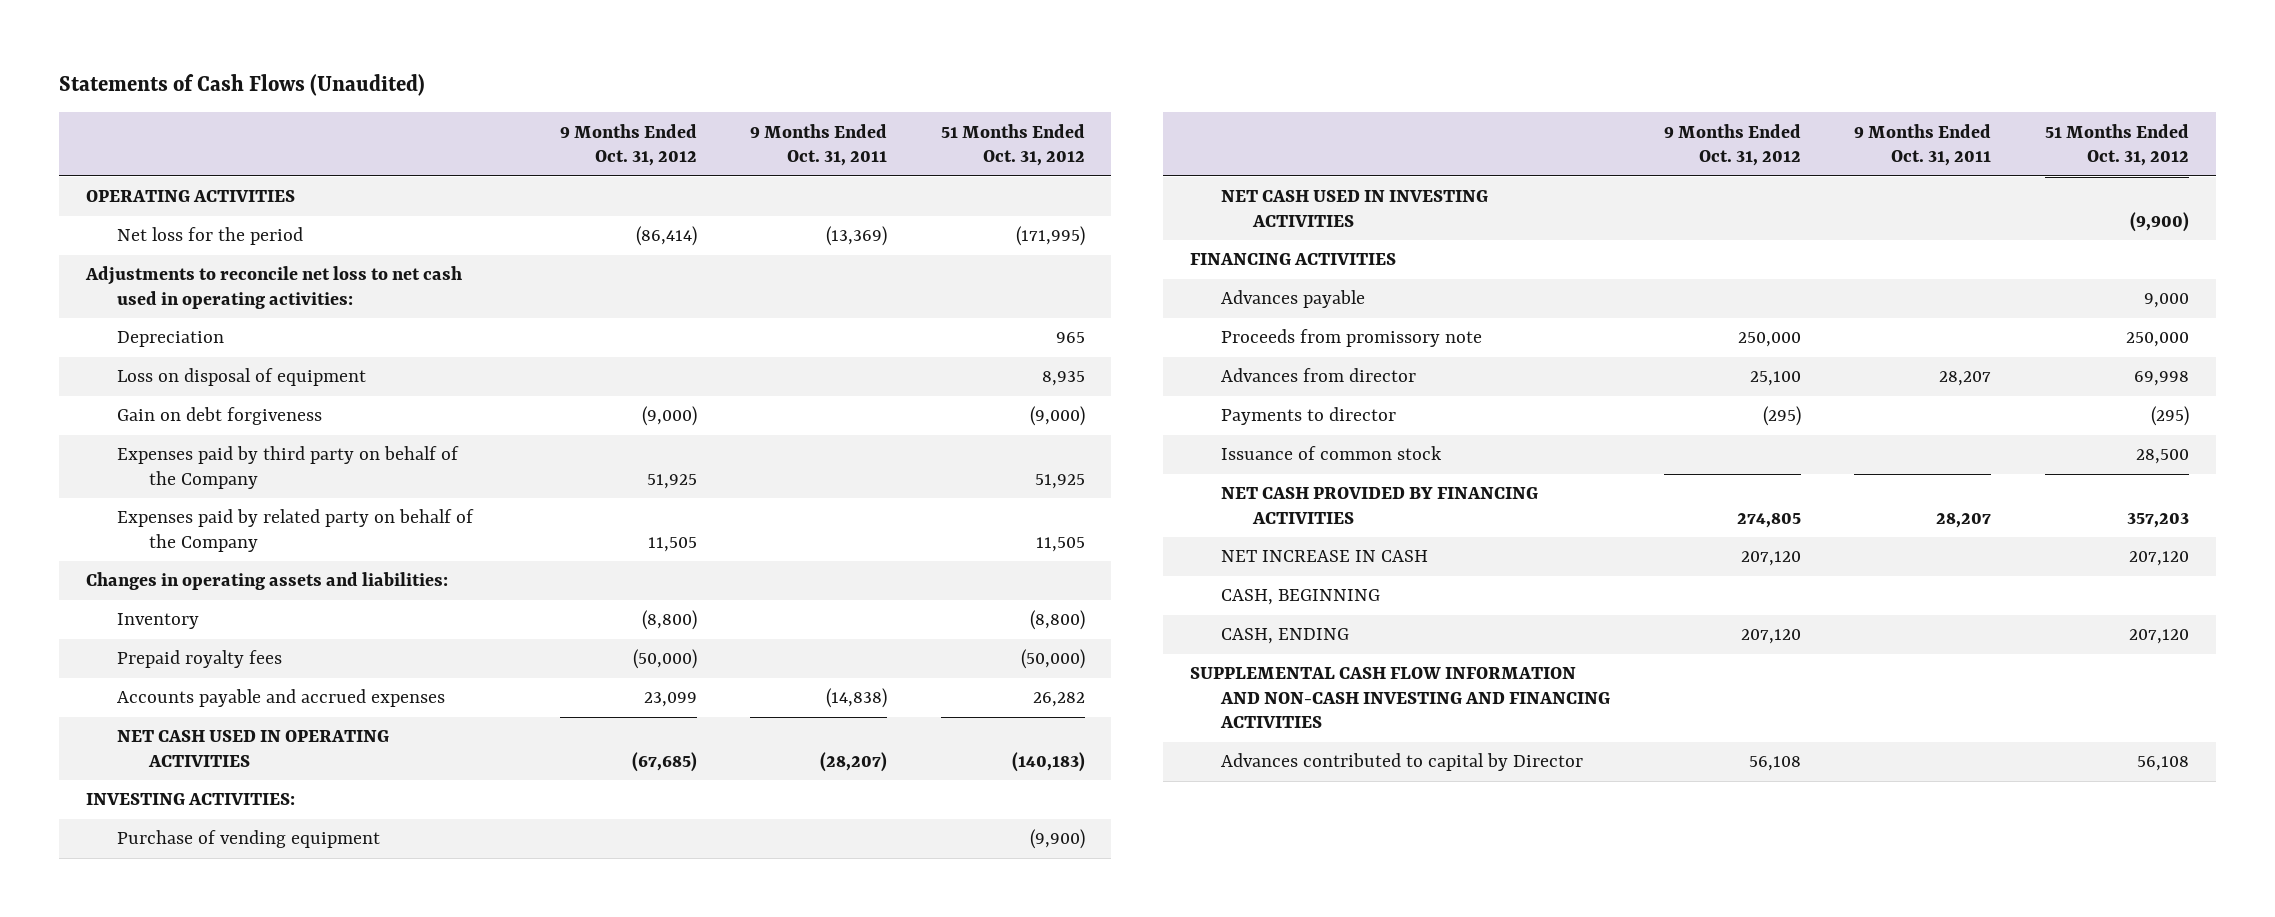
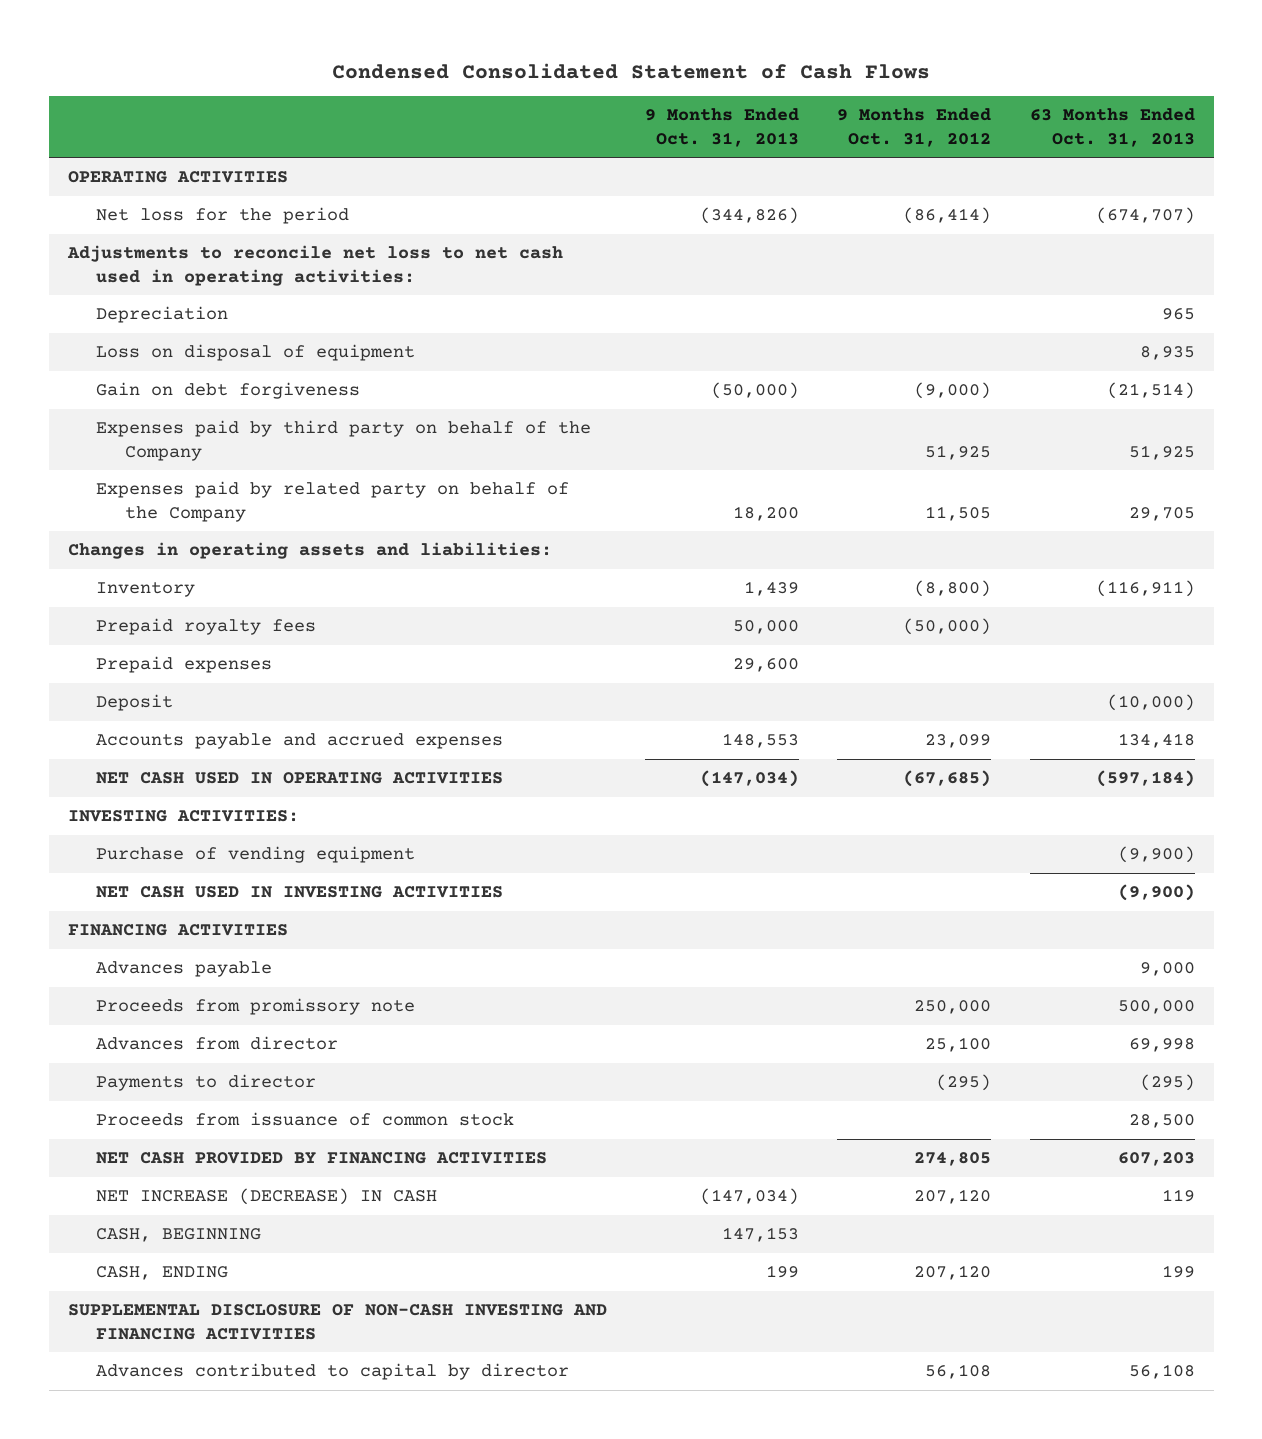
[58,74,425,97] Statements of Cash Flows (Unaudited) -> [332,62,931,79] Condensed Consolidated Statement of Cash Flows
[750,123,888,166] 9 Months Ended Oct. 31, 2011 -> none
[940,123,1085,166] 51 Months Ended Oct. 31, 2012 -> none
none -> [645,108,800,147] 9 Months Ended Oct. 31, 2013
none -> [1029,108,1195,147] 63 Months Ended Oct. 31, 2013
none -> [96,656,273,674] Prepaid expenses
none -> [96,694,174,712] Deposit
[1221,446,1443,461] Issuance of common stock -> [96,1112,515,1127] Proceeds from issuance of common stock
[1221,550,1429,563] NET INCREASE IN CASH -> [96,1188,438,1206] NET INCREASE (DECREASE) IN CASH
[1190,667,1611,729] SUPPLEMENTAL CASH FLOW INFORMATION AND NON-CASH INVESTING AND FINANCING ACTIVITIES -> [67,1304,607,1340] SUPPLEMENTAL DISCLOSURE OF NON-CASH INVESTING AND FINANCING ACTIVITIES
[1221,753,1584,772] Advances contributed to capital by Director -> [96,1363,570,1381] Advances contributed to capital by director

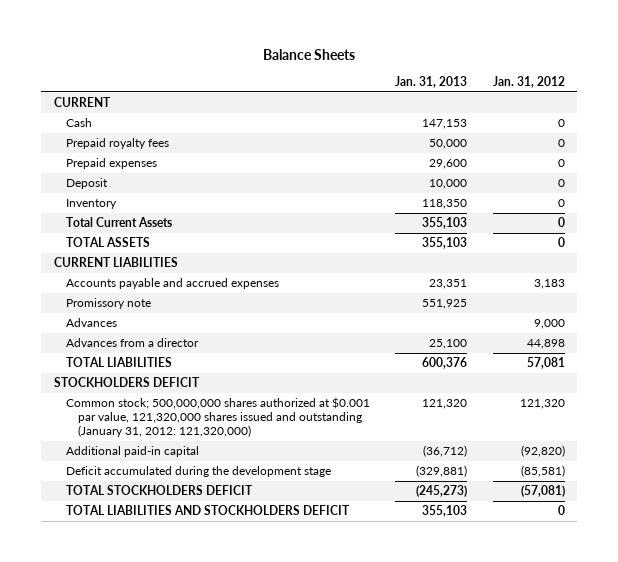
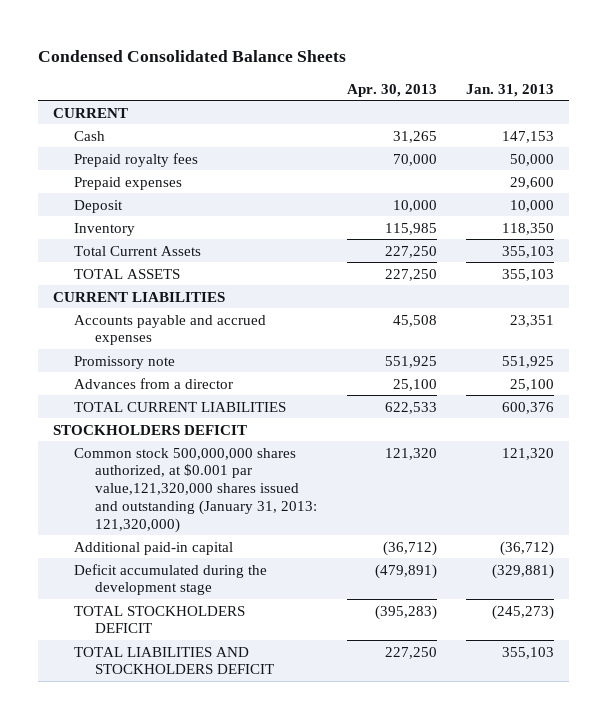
[263,48,356,60] Balance Sheets -> [38,50,347,63] Condensed Consolidated Balance Sheets
[492,76,565,89] Jan. 31, 2012 -> none
none -> [346,83,437,97] Apr. 30, 2013
[65,318,117,328] Advances -> none
[65,357,172,368] TOTAL LIABILITIES -> [74,401,287,412] TOTAL CURRENT LIABILITIES
[65,397,370,438] Common stock; 500,000,000 shares authorized at $0.001 par value, 121,320,000 shares issued and outstanding (January 31, 2012: 121,320,000) -> [74,447,318,533] Common stock 500,000,000 shares authorized, at $0.001 par value,121,320,000 shares issued and outstanding (January 31, 2013: 121,320,000)

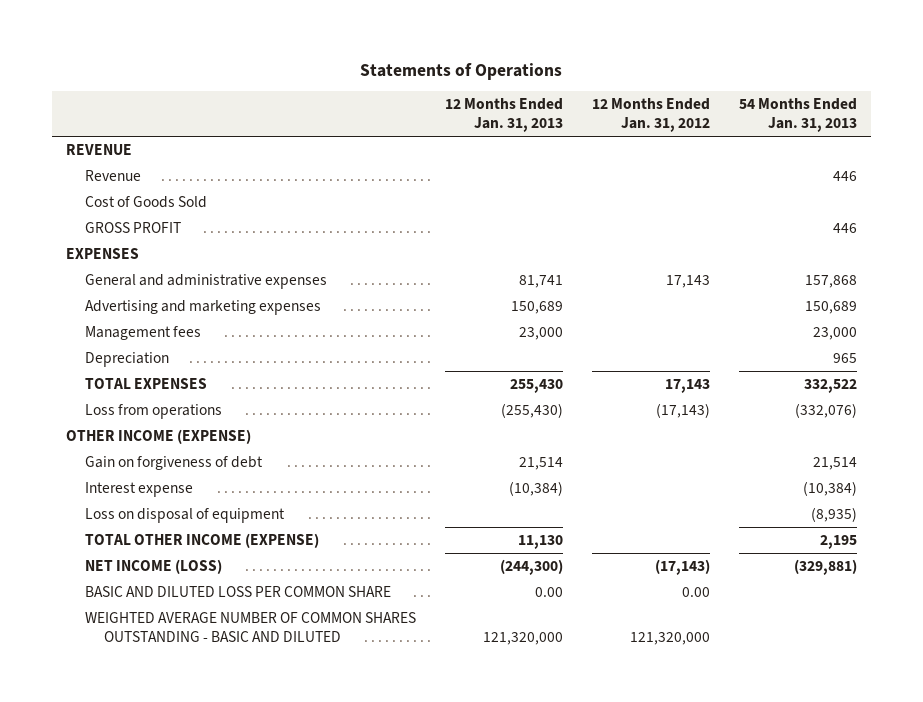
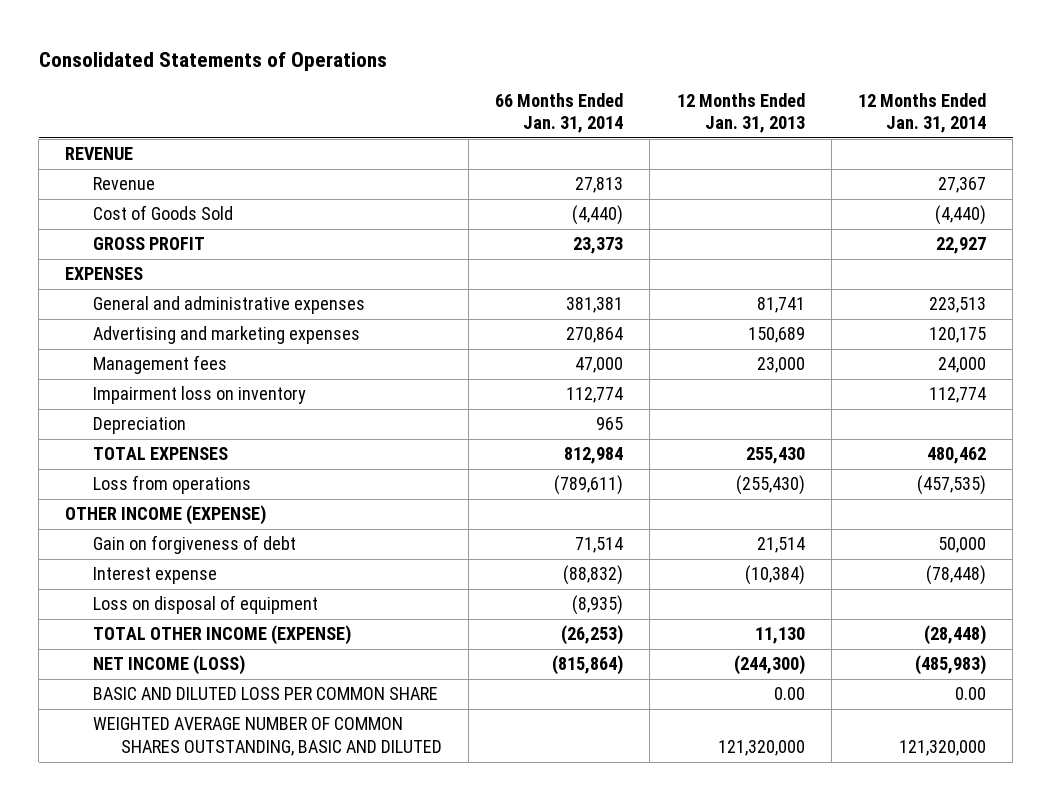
[360,62,563,80] Statements of Operations -> [38,51,387,71] Consolidated Statements of Operations
[591,97,710,133] 12 Months Ended Jan. 31, 2012 -> none
[738,97,857,133] 54 Months Ended Jan. 31, 2013 -> none
none -> [495,92,624,134] 66 Months Ended Jan. 31, 2014
none -> [858,92,987,134] 12 Months Ended Jan. 31, 2014
none -> [93,386,307,405] Impairment loss on inventory
[85,611,417,643] WEIGHTED AVERAGE NUMBER OF COMMON SHARES OUTSTANDING - BASIC AND DILUTED -> [93,717,442,757] WEIGHTED AVERAGE NUMBER OF COMMON SHARES OUTSTANDING, BASIC AND DILUTED

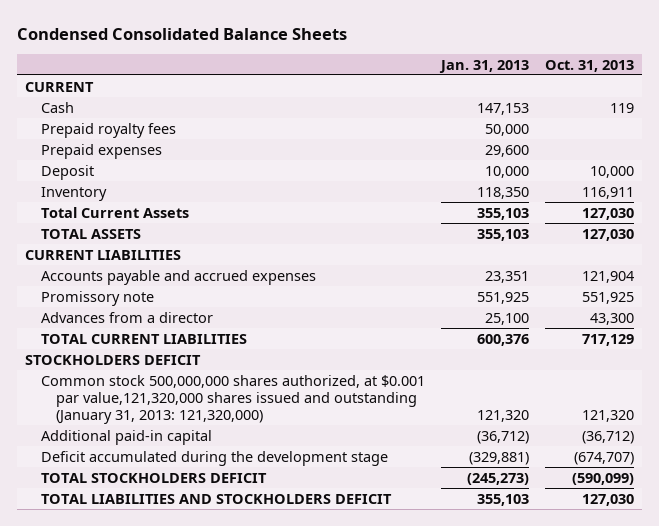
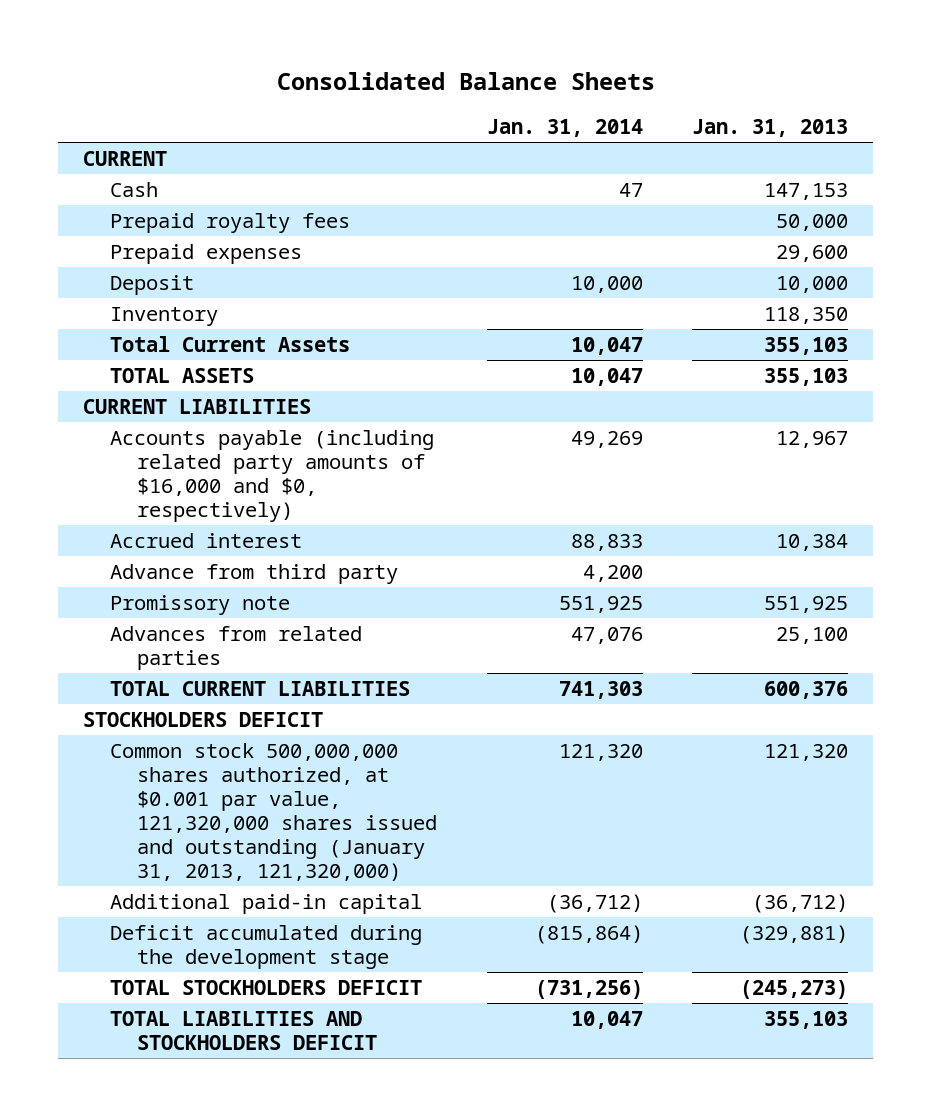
[17,27,348,40] Condensed Consolidated Balance Sheets -> [276,72,655,91] Consolidated Balance Sheets
[544,59,634,72] Oct. 31, 2013 -> none
none -> [486,118,643,137] Jan. 31, 2014
[40,269,316,285] Accounts payable and accrued expenses -> none
none -> [110,430,435,522] Accounts payable (including related party amounts of $16,000 and $0, respectively)
none -> [110,533,303,549] Accrued interest
none -> [110,564,399,585] Advance from third party
[40,311,213,323] Advances from a director -> [110,626,363,671] Advances from related parties
[40,374,425,424] Common stock 500,000,000 shares authorized, at $0.001 par value,121,320,000 shares issued and outstanding (January 31, 2013: 121,320,000) -> [110,743,438,881] Common stock 500,000,000 shares authorized, at $0.001 par value, 121,320,000 shares issued and outstanding (January 31, 2013, 121,320,000)

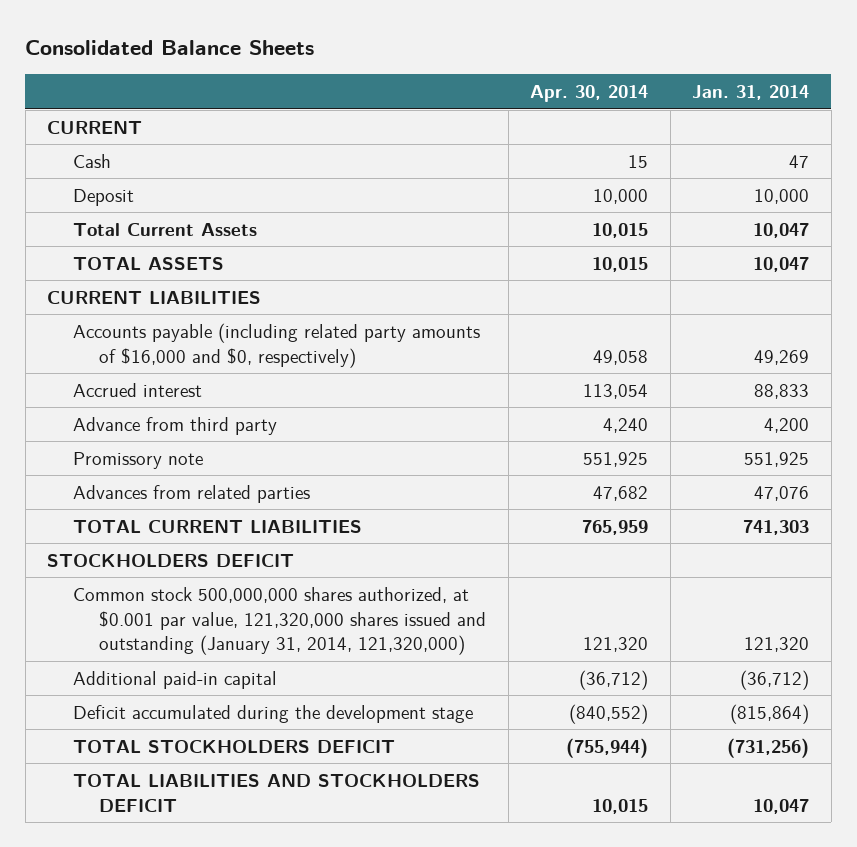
[691,118,848,137] Jan. 31, 2013 -> none
none -> [530,85,649,103] Apr. 30, 2014
[110,213,351,234] Prepaid royalty fees -> none
[110,244,303,265] Prepaid expenses -> none
[110,307,219,327] Inventory -> none
[110,743,438,881] Common stock 500,000,000 shares authorized, at $0.001 par value, 121,320,000 shares issued and outstanding (January 31, 2013, 121,320,000) -> [73,586,486,656] Common stock 500,000,000 shares authorized, at $0.001 par value, 121,320,000 shares issued and outstanding (January 31, 2014, 121,320,000)

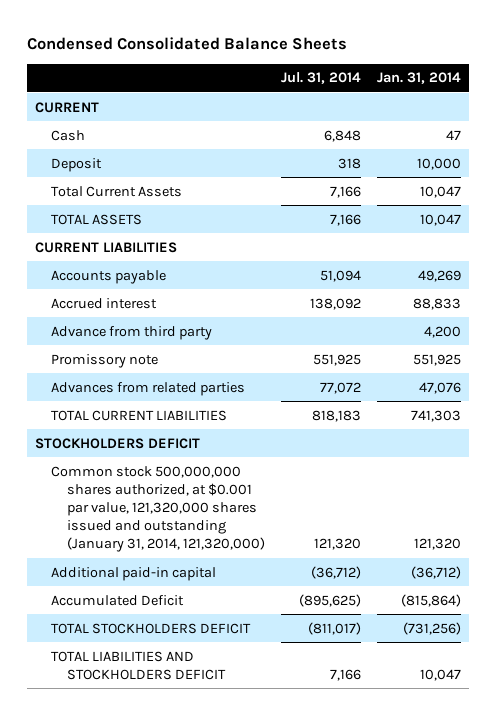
[25,40,315,56] Consolidated Balance Sheets -> [27,37,348,51] Condensed Consolidated Balance Sheets
[530,85,649,103] Apr. 30, 2014 -> none
none -> [281,72,362,85] Jul. 31, 2014
[73,322,481,368] Accounts payable (including related party amounts of $16,000 and $0, respectively) -> [51,269,167,284] Accounts payable
[73,704,474,723] Deficit accumulated during the development stage -> [51,594,185,606] Accumulated Deficit

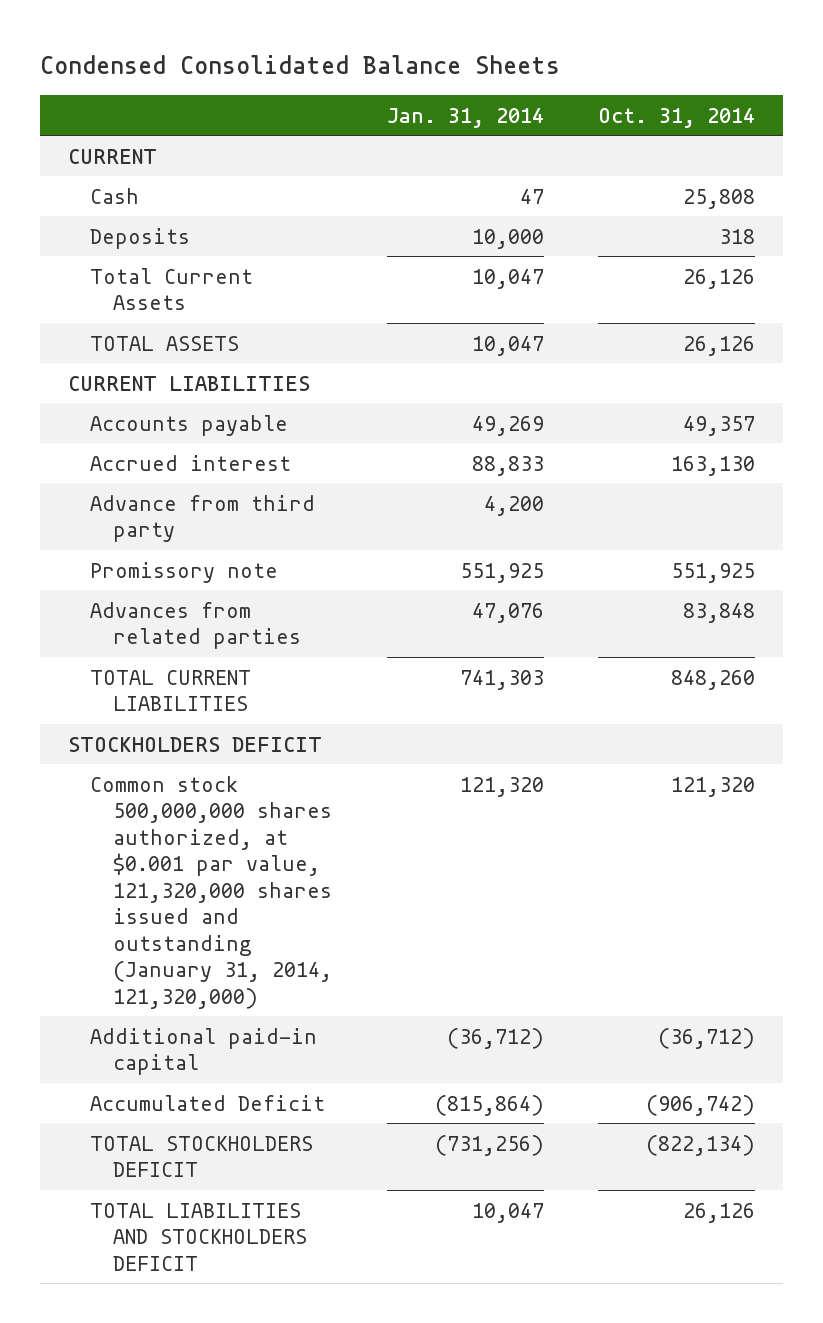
[281,72,362,85] Jul. 31, 2014 -> none
none -> [598,107,756,128] Oct. 31, 2014
[51,157,103,172] Deposit -> [90,227,191,249] Deposits

